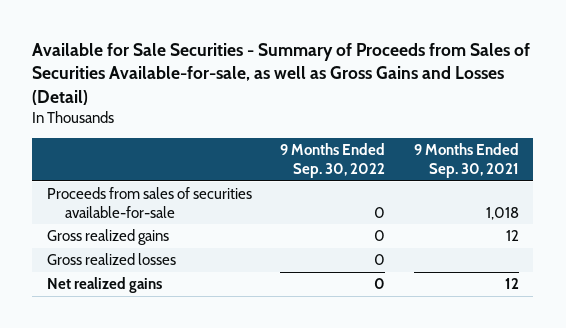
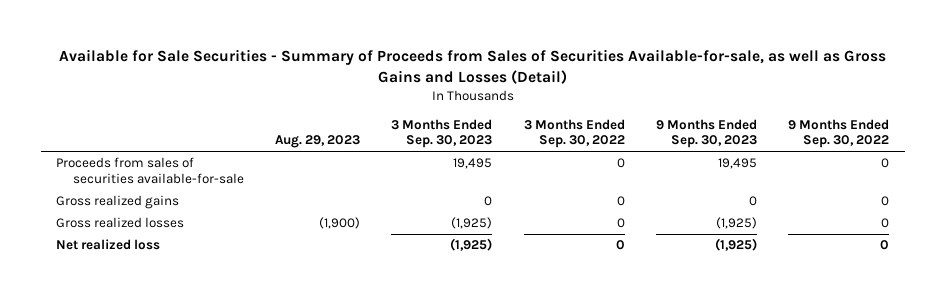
[414,143,520,179] 9 Months Ended Sep. 30, 2021 -> none
none -> [274,135,360,149] Aug. 29, 2023
none -> [391,118,493,149] 3 Months Ended Sep. 30, 2023
none -> [523,118,625,149] 3 Months Ended Sep. 30, 2022
none -> [655,118,757,149] 9 Months Ended Sep. 30, 2023
[46,277,162,294] Net realized gains -> [56,239,161,251] Net realized loss

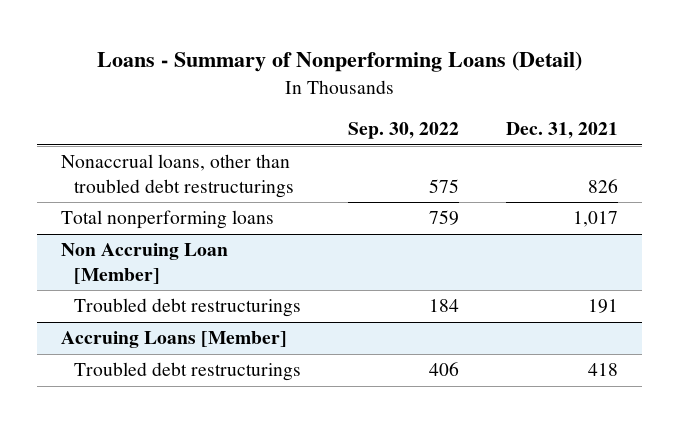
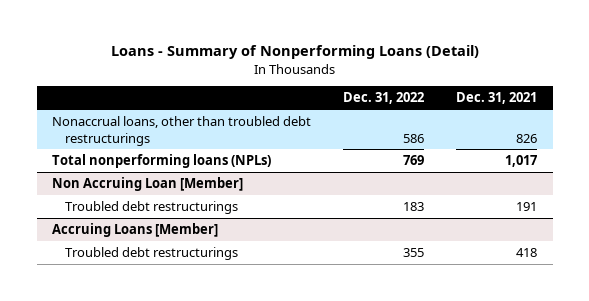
[348,122,460,140] Sep. 30, 2022 -> none
none -> [343,92,425,105] Dec. 31, 2022
[60,210,274,230] Total nonperforming loans -> [52,154,272,169] Total nonperforming loans (NPLs)

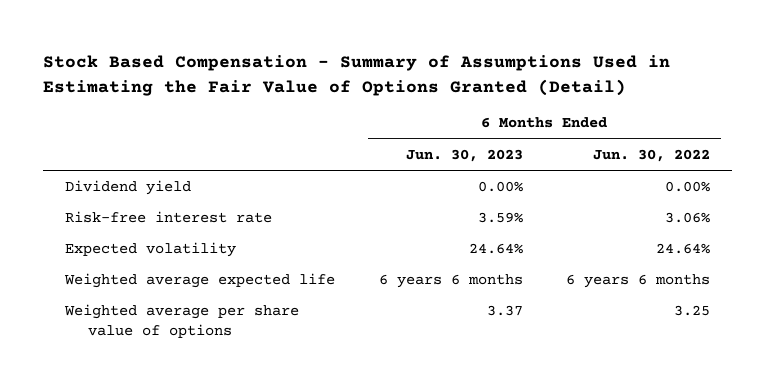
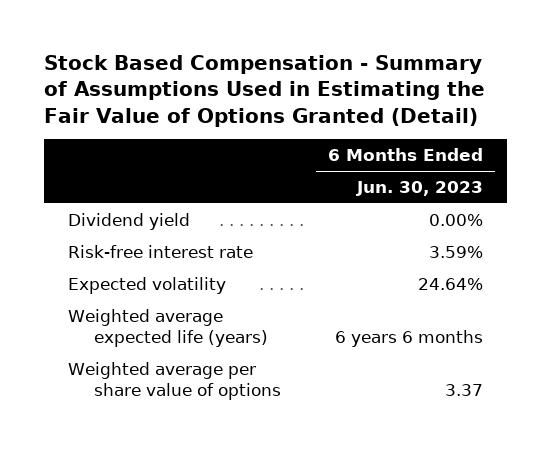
[593,148,711,162] Jun. 30, 2022 -> none
[64,273,336,289] Weighted average expected life -> [68,308,268,348] Weighted average expected life (years)

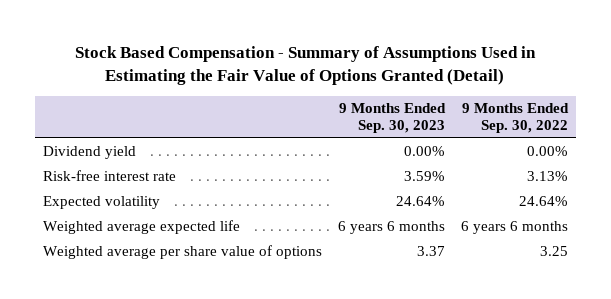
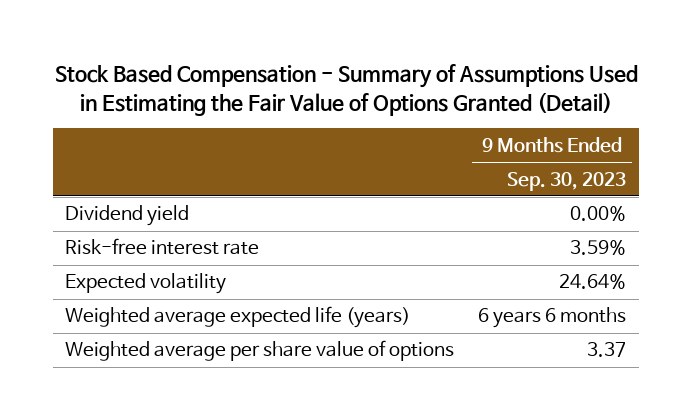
[462,102,570,134] 9 Months Ended Sep. 30, 2022 -> none
[42,220,240,235] Weighted average expected life -> [64,306,410,329] Weighted average expected life (years)

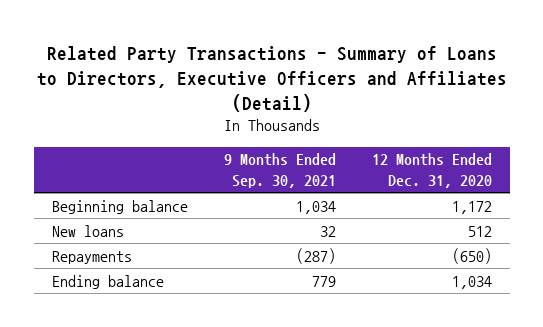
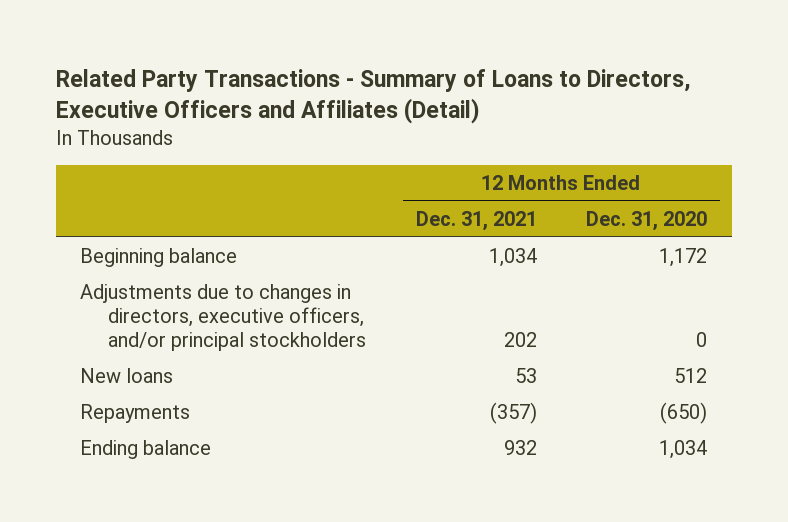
[223,153,336,188] 9 Months Ended Sep. 30, 2021 -> none
none -> [415,211,537,232] Dec. 31, 2021
none -> [80,284,367,352] Adjustments due to changes in directors, executive officers, and/or principal stockholders

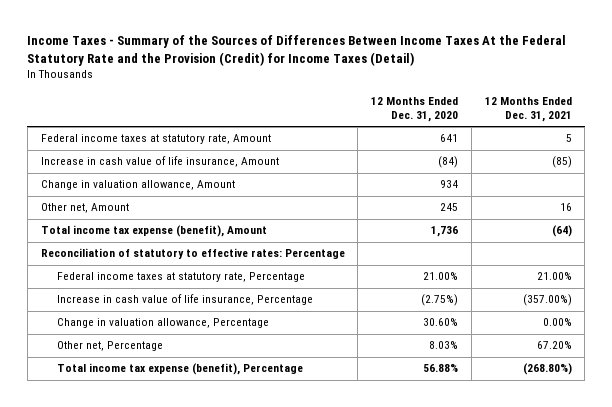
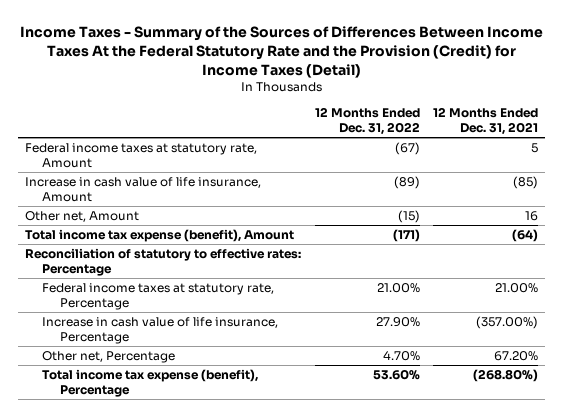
[371,96,459,122] 12 Months Ended Dec. 31, 2020 -> none
none -> [314,107,420,135] 12 Months Ended Dec. 31, 2022
[40,180,235,191] Change in valuation allowance, Amount -> none
[57,318,270,329] Change in valuation allowance, Percentage -> none

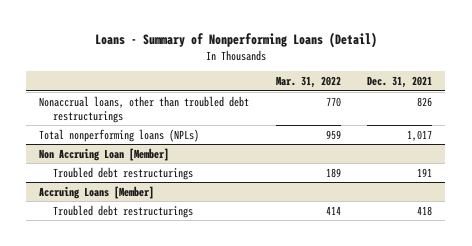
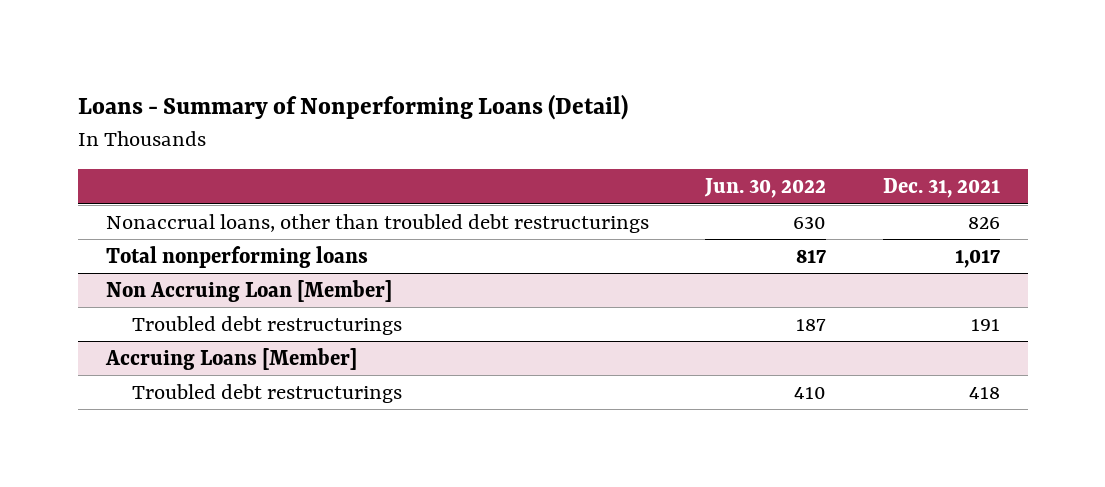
[275,76,341,89] Mar. 31, 2022 -> none
none -> [704,178,827,199] Jun. 30, 2022
[39,128,200,142] Total nonperforming loans (NPLs) -> [105,245,368,268] Total nonperforming loans

